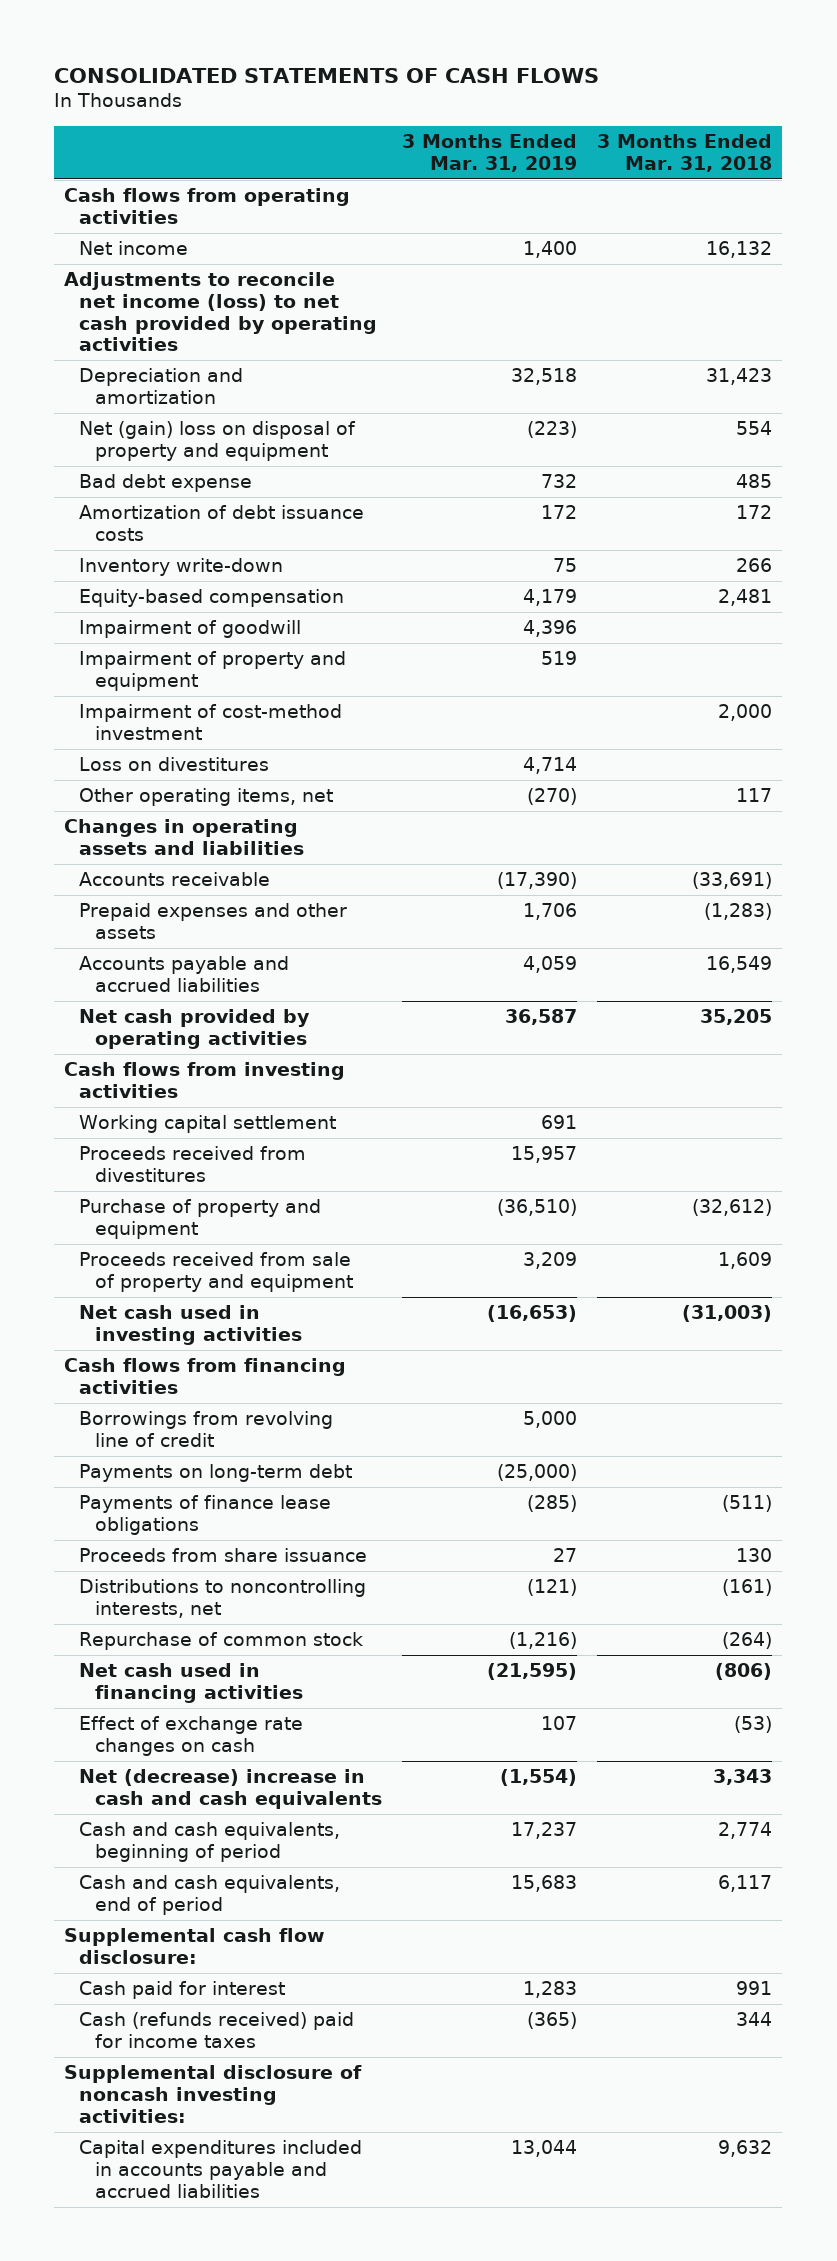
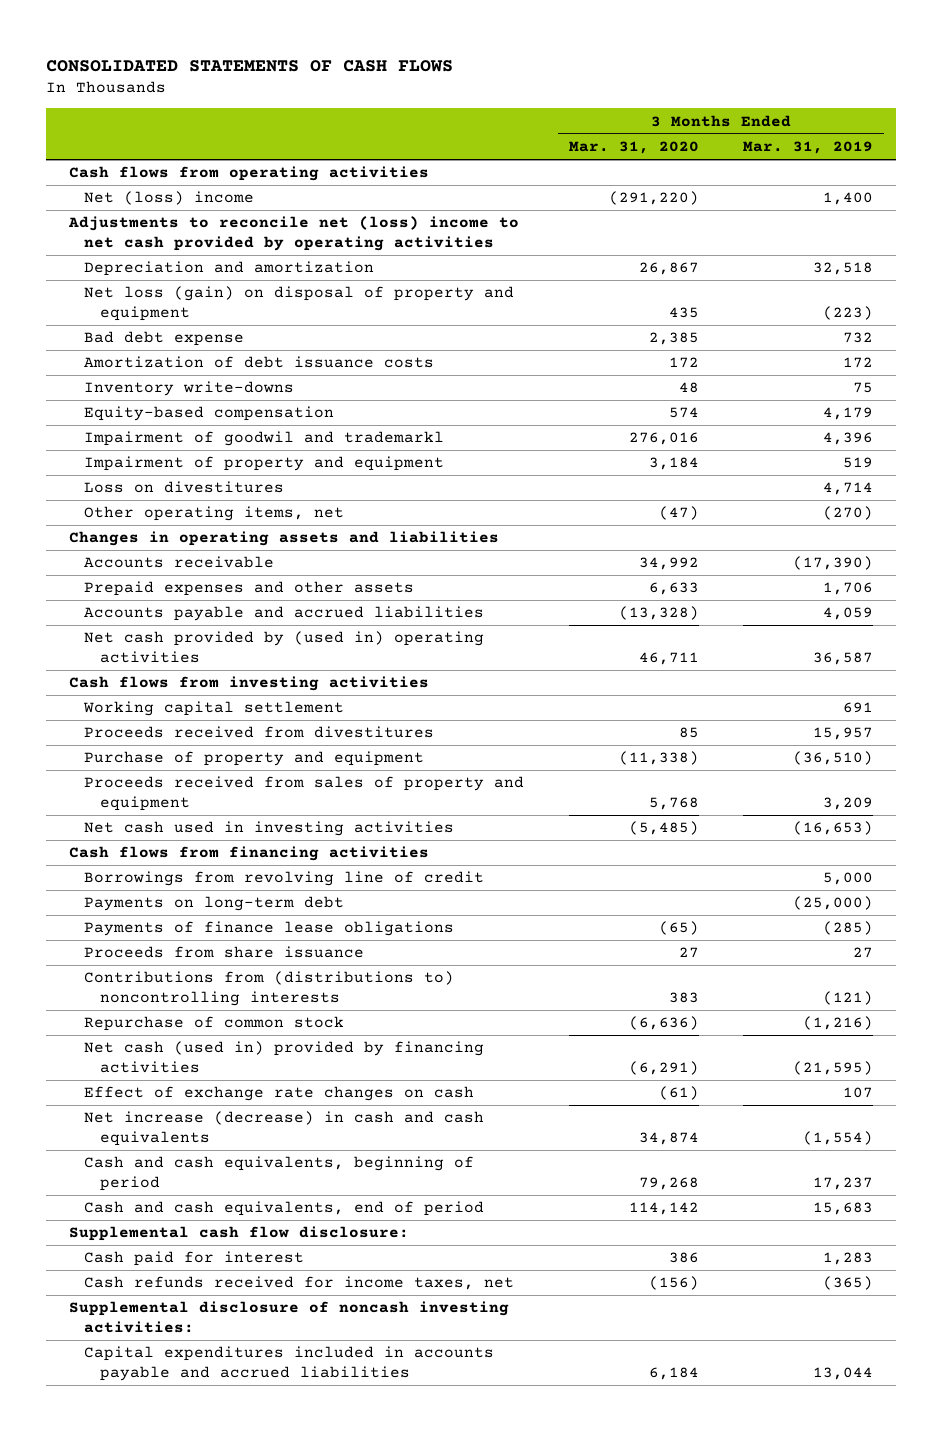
[597,134,773,172] 3 Months Ended Mar. 31, 2018 -> none
none -> [568,141,699,155] Mar. 31, 2020
[79,241,189,256] Net income -> [84,191,255,206] Net (loss) income
[64,272,378,352] Adjustments to reconcile net income (loss) to net cash provided by operating activities -> [67,216,519,252] Adjustments to reconcile net (loss) income to net cash provided by operating activities
[79,421,357,461] Net (gain) loss on disposal of property and equipment -> [84,286,515,322] Net loss (gain) on disposal of property and equipment
[79,558,284,577] Inventory write-down -> [84,381,295,397] Inventory write-downs
[79,620,302,639] Impairment of goodwill -> [84,431,445,447] Impairment of goodwil and trademarkl
[79,704,343,740] Impairment of cost-method investment -> none
[79,1009,311,1049] Net cash provided by operating activities -> [84,631,485,664] Net cash provided by (used in) operating activities
[79,1252,353,1292] Proceeds received from sale of property and equipment -> [84,776,525,812] Proceeds received from sales of property and equipment
[79,1579,367,1618] Distributions to noncontrolling interests, net -> [84,971,455,1007] Contributions from (distributions to) noncontrolling interests
[79,1663,303,1703] Net cash used in financing activities -> [84,1041,485,1074] Net cash (used in) provided by financing activities
[79,1769,382,1809] Net (decrease) increase in cash and cash equivalents -> [84,1111,485,1147] Net increase (decrease) in cash and cash equivalents
[79,2012,355,2048] Cash (refunds received) paid for income taxes -> [84,1276,515,1291] Cash refunds received for income taxes, net

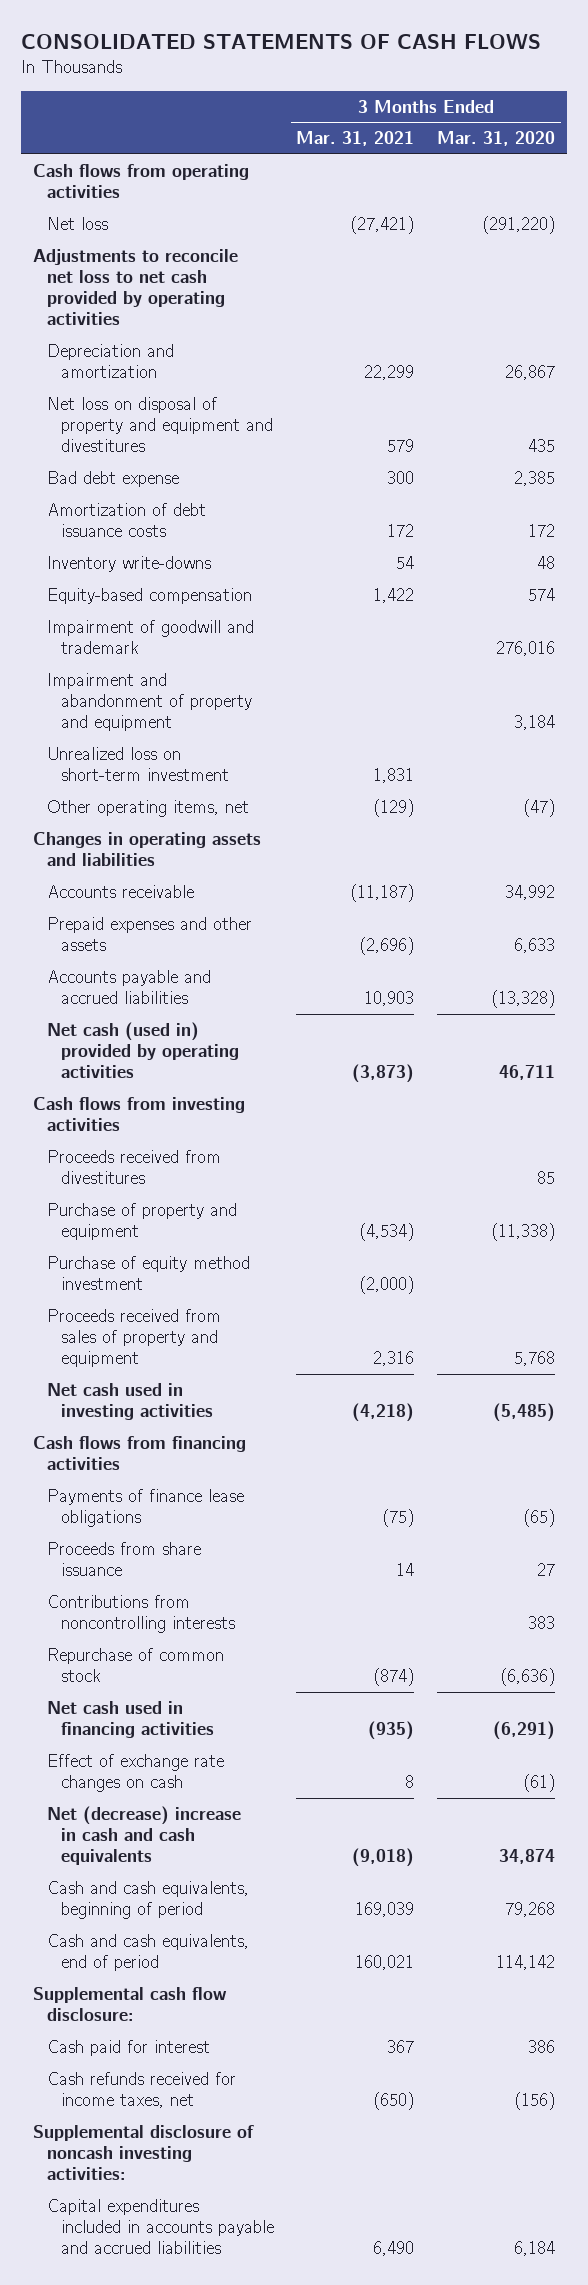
[743,141,874,155] Mar. 31, 2019 -> none
none -> [296,131,415,147] Mar. 31, 2021
[84,191,255,206] Net (loss) income -> [46,216,108,230] Net loss
[67,216,519,252] Adjustments to reconcile net (loss) income to net cash provided by operating activities -> [32,248,238,326] Adjustments to reconcile net loss to net cash provided by operating activities
[84,286,515,322] Net loss (gain) on disposal of property and equipment -> [46,396,273,453] Net loss on disposal of property and equipment and divestitures
[84,481,285,494] Loss on divestitures -> none
[84,431,445,447] Impairment of goodwil and trademarkl -> [46,619,254,655] Impairment of goodwill and trademark
[84,456,445,472] Impairment of property and equipment -> [46,672,252,732] Impairment and abandonment of property and equipment
none -> [46,746,229,782] Unrealized loss on short-term investment
[84,631,485,664] Net cash provided by (used in) operating activities -> [46,1021,239,1079] Net cash (used in) provided by operating activities
[83,701,345,717] Working capital settlement -> none
none -> [46,1255,250,1291] Purchase of equity method investment
[84,871,485,887] Borrowings from revolving line of credit -> none
[84,896,345,912] Payments on long-term debt -> none
[84,971,455,1007] Contributions from (distributions to) noncontrolling interests -> [46,1594,235,1634] Contributions from noncontrolling interests
[84,1041,485,1074] Net cash (used in) provided by financing activities -> [46,1700,214,1739] Net cash used in financing activities
[84,1111,485,1147] Net increase (decrease) in cash and cash equivalents -> [46,1805,241,1866] Net (decrease) increase in cash and cash equivalents

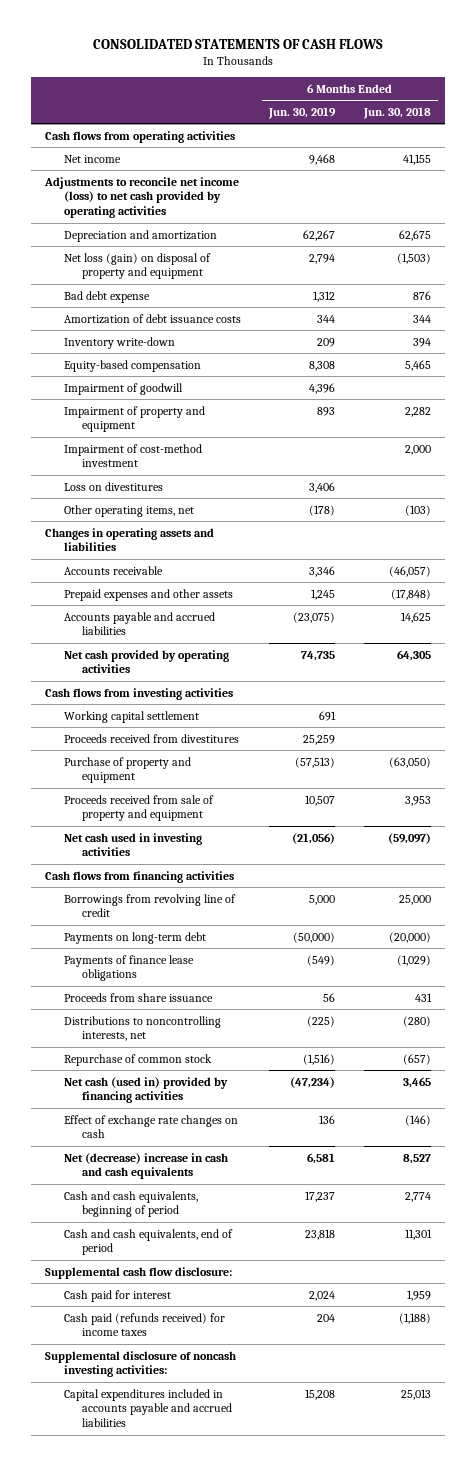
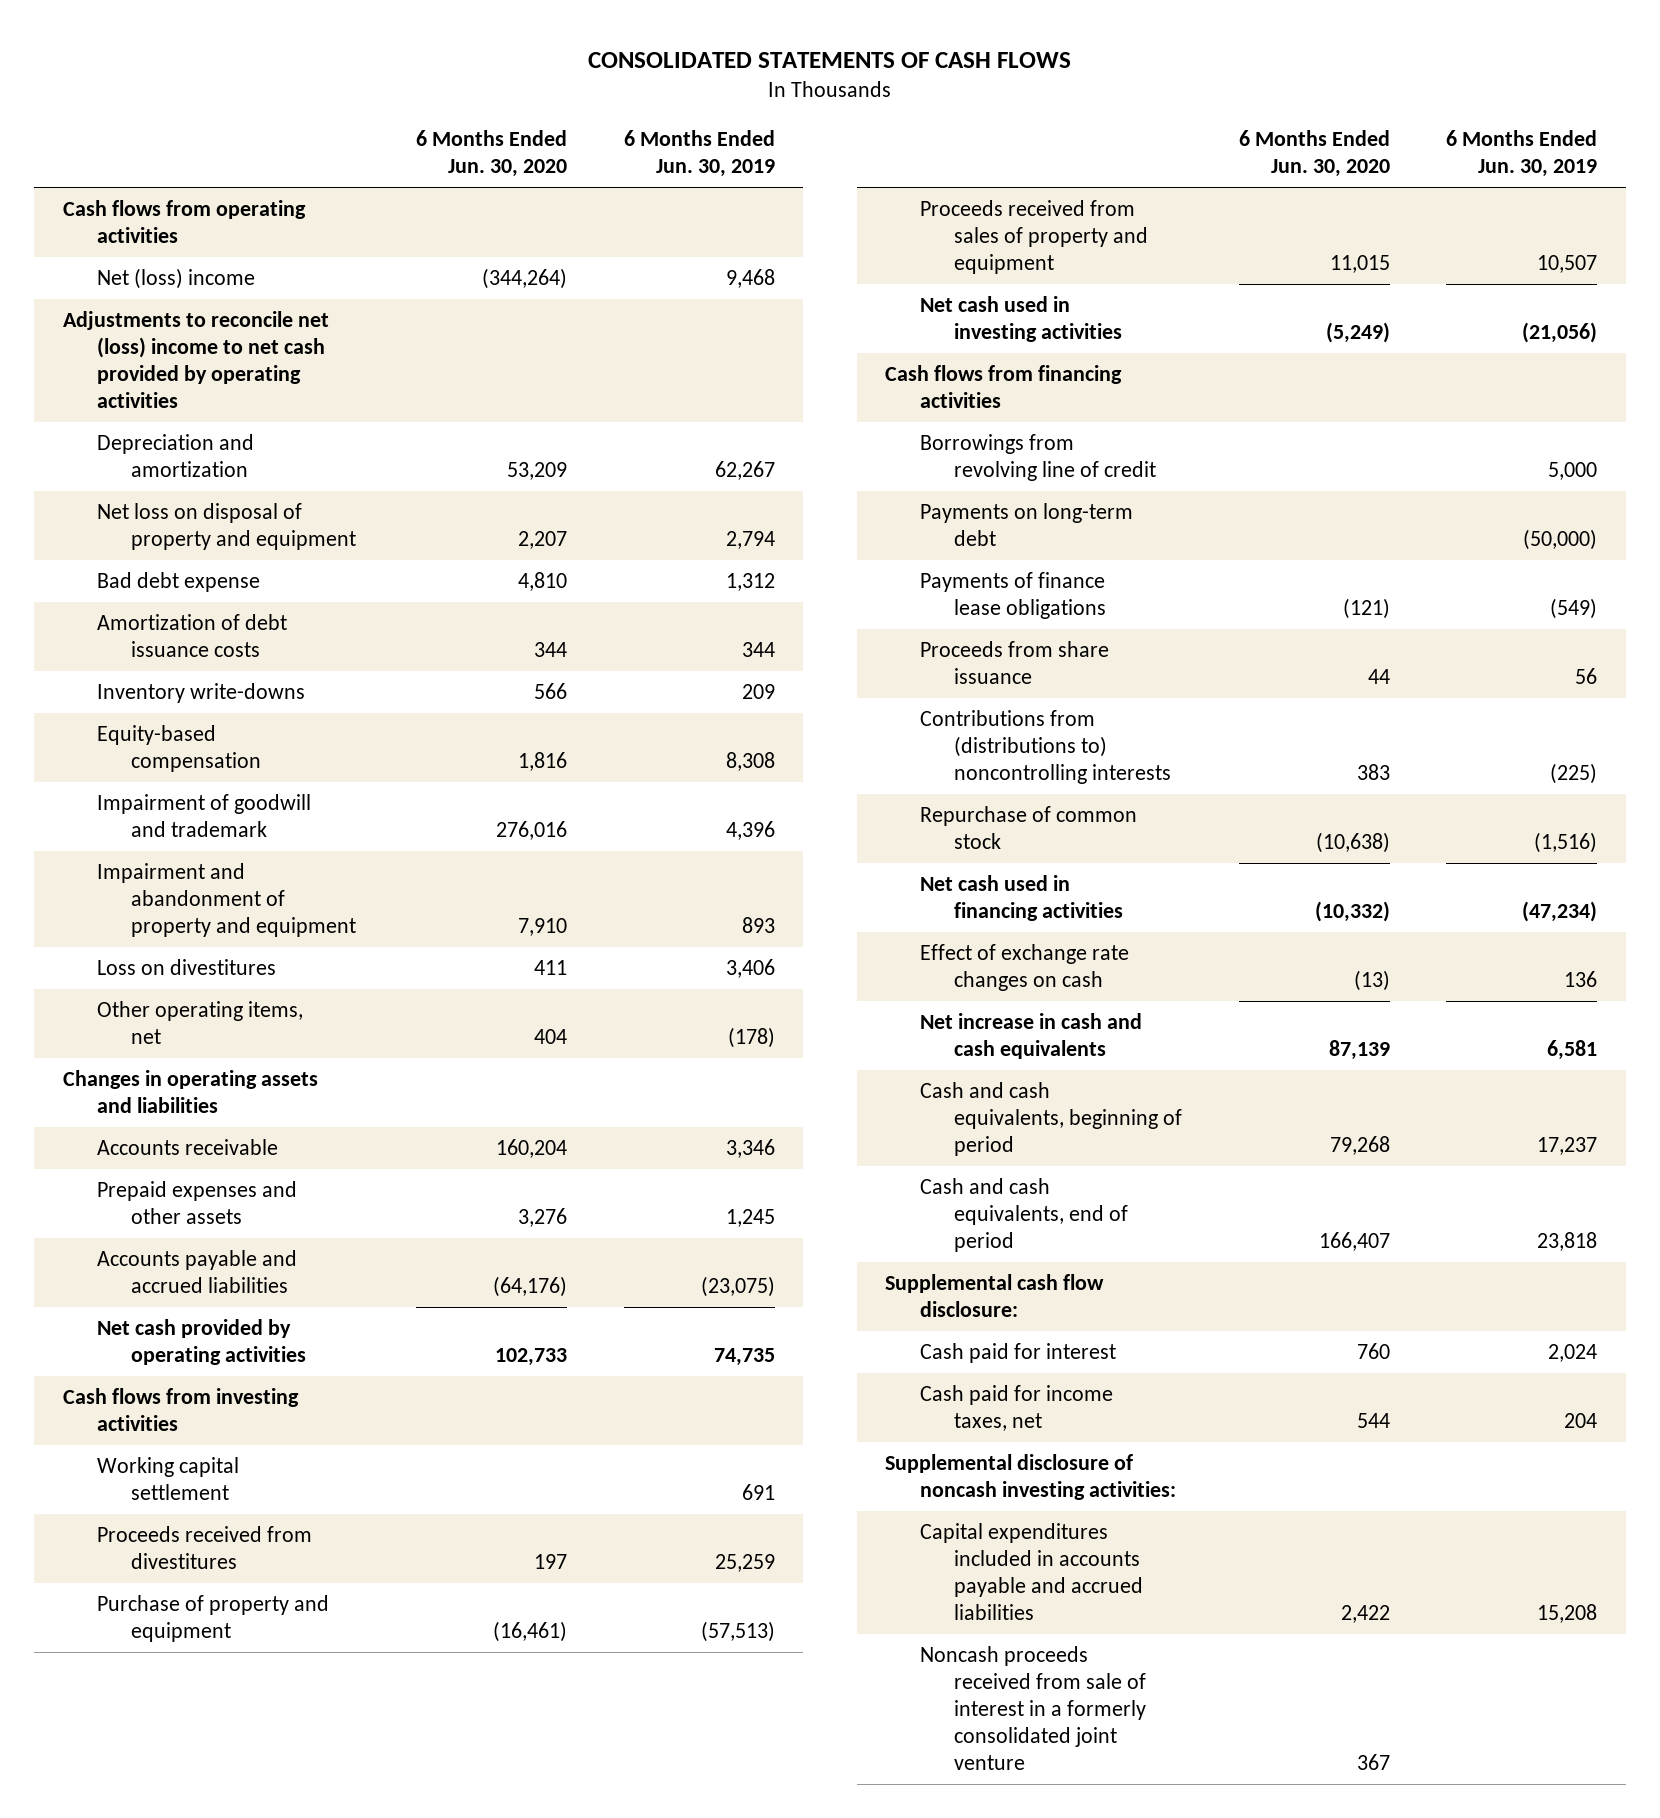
[362,106,431,119] Jun. 30, 2018 -> none
none -> [415,130,567,178] 6 Months Ended Jun. 30, 2020
[63,154,121,163] Net income -> [96,268,255,290] Net (loss) income
[44,176,240,219] Adjustments to reconcile net income (loss) to net cash provided by operating activities -> [62,311,329,409] Adjustments to reconcile net (loss) income to net cash provided by operating activities
[63,252,211,280] Net loss (gain) on disposal of property and equipment -> [96,503,357,551] Net loss on disposal of property and equipment
[63,336,175,349] Inventory write-down -> [96,683,305,704] Inventory write-downs
[63,443,202,468] Impairment of cost-method investment -> none
[63,382,183,395] Impairment of goodwill -> [96,794,311,838] Impairment of goodwill and trademark
[63,405,205,433] Impairment of property and equipment -> [96,863,357,938] Impairment and abandonment of property and equipment
[63,794,214,822] Proceeds received from sale of property and equipment -> [919,200,1148,275] Proceeds received from sales of property and equipment
[63,1015,221,1042] Distributions to noncontrolling interests, net -> [919,710,1171,785] Contributions from (distributions to) noncontrolling interests
[63,1076,228,1104] Net cash (used in) provided by financing activities -> [919,875,1123,922] Net cash used in financing activities
[63,1152,228,1180] Net (decrease) increase in cash and cash equivalents -> [919,1013,1142,1060] Net increase in cash and cash equivalents
[63,1312,225,1337] Cash paid (refunds received) for income taxes -> [919,1385,1113,1432] Cash paid for income taxes, net
none -> [919,1646,1146,1771] Noncash proceeds received from sale of interest in a formerly consolidated joint venture

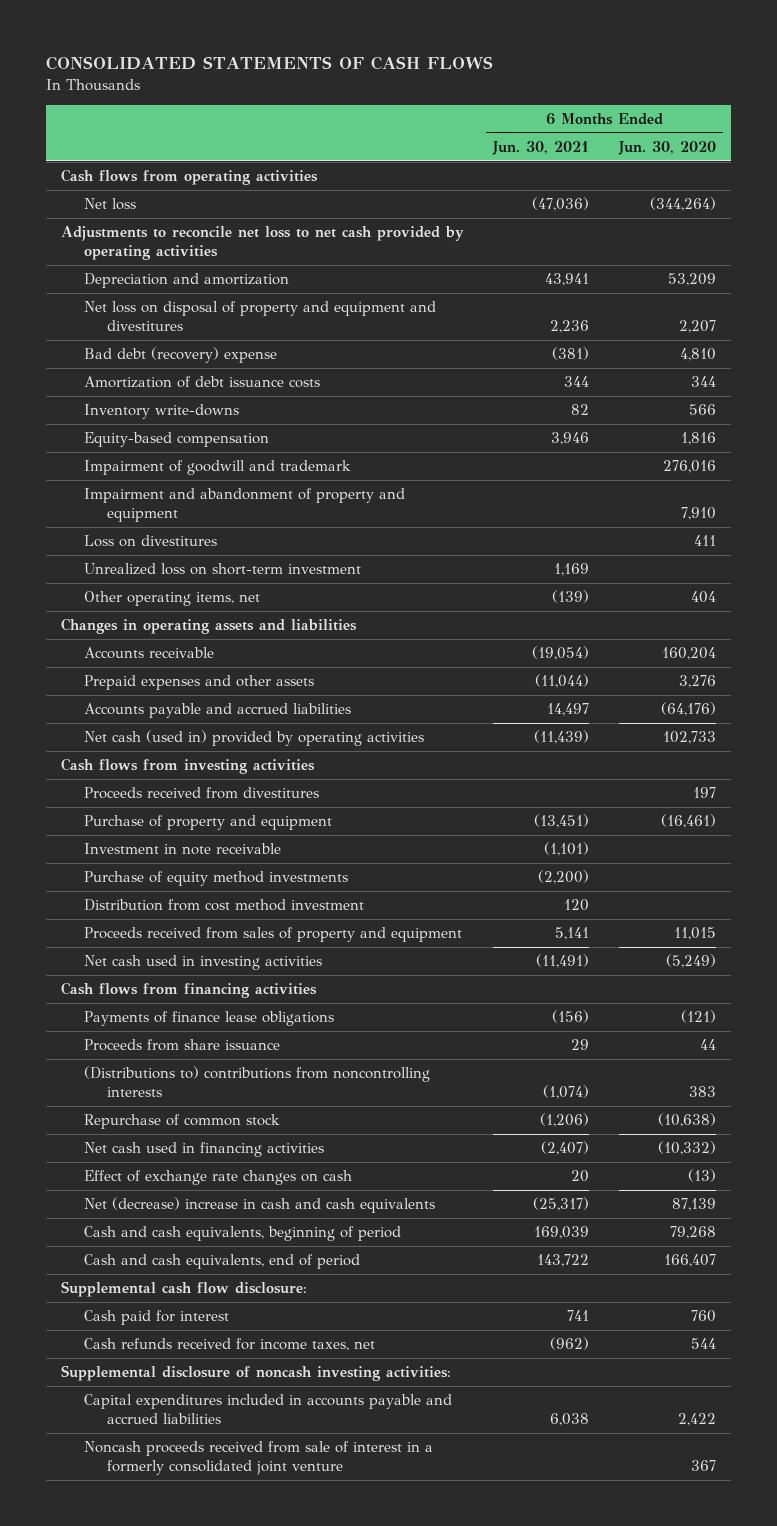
[623,130,775,178] 6 Months Ended Jun. 30, 2019 -> none
none -> [492,140,590,155] Jun. 30, 2021
[96,268,255,290] Net (loss) income -> [84,198,137,211] Net loss
[62,311,329,409] Adjustments to reconcile net (loss) income to net cash provided by operating activities -> [60,226,464,260] Adjustments to reconcile net loss to net cash provided by operating activities
[96,503,357,551] Net loss on disposal of property and equipment -> [84,301,437,331] Net loss on disposal of property and equipment and divestitures
[96,572,260,593] Bad debt expense -> [84,347,278,364] Bad debt (recovery) expense
none -> [84,563,362,576] Unrealized loss on short-term investment
[96,1319,307,1366] Net cash provided by operating activities -> [84,730,425,747] Net cash (used in) provided by operating activities
[96,1457,239,1501] Working capital settlement -> none
none -> [84,843,282,856] Investment in note receivable
none -> [84,871,349,887] Purchase of equity method investments
none -> [84,899,365,912] Distribution from cost method investment
[919,434,1156,482] Borrowings from revolving line of credit -> none
[919,503,1133,547] Payments on long-term debt -> none
[919,710,1171,785] Contributions from (distributions to) noncontrolling interests -> [84,1066,431,1097] (Distributions to) contributions from noncontrolling interests
[919,1013,1142,1060] Net increase in cash and cash equivalents -> [84,1197,436,1214] Net (decrease) increase in cash and cash equivalents
[919,1385,1113,1432] Cash paid for income taxes, net -> [84,1338,376,1352] Cash refunds received for income taxes, net

